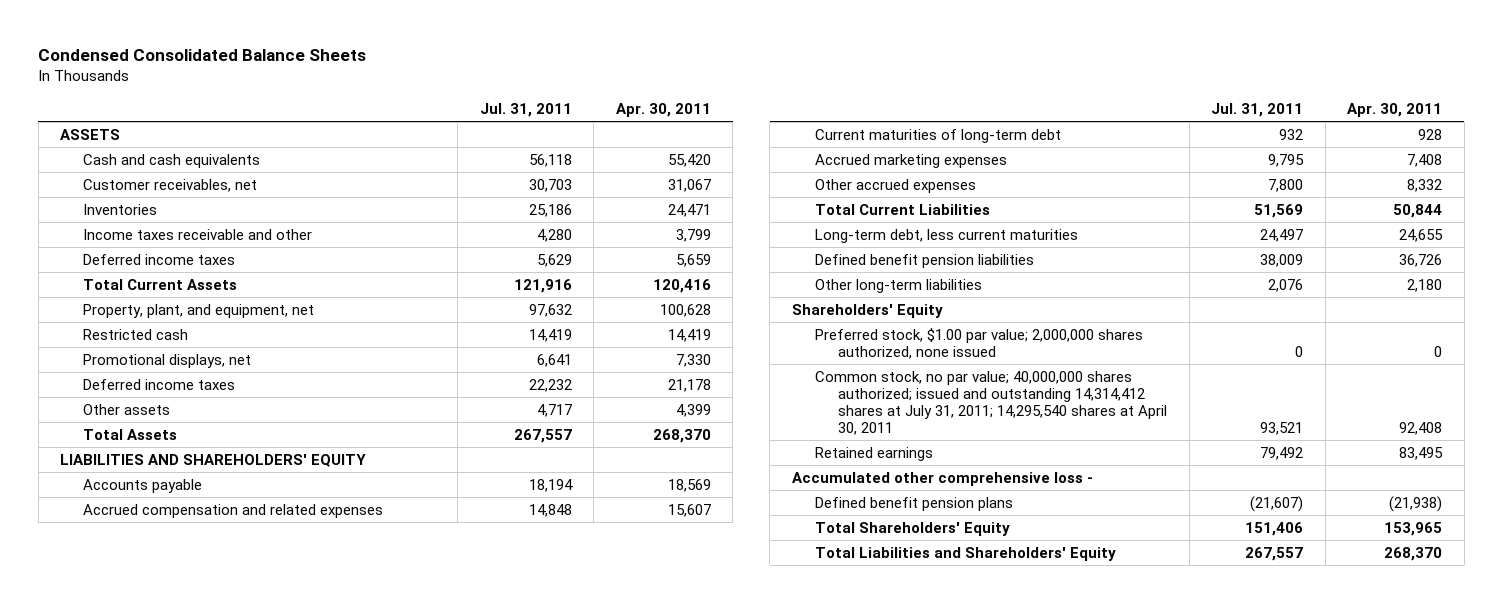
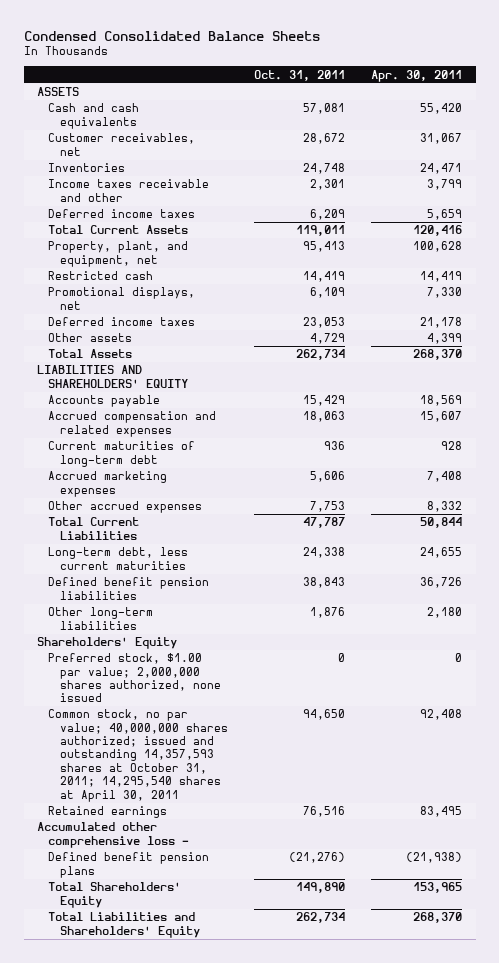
[479,103,572,118] Jul. 31, 2011 -> none
none -> [254,69,346,81] Oct. 31, 2011
[815,370,1168,436] Common stock, no par value; 40,000,000 shares authorized; issued and outstanding 14,314,412 shares at July 31, 2011; 14,295,540 shares at April 30, 2011 -> [48,709,228,802] Common stock, no par value; 40,000,000 shares authorized; issued and outstanding 14,357,593 shares at October 31, 2011; 14,295,540 shares at April 30, 2011

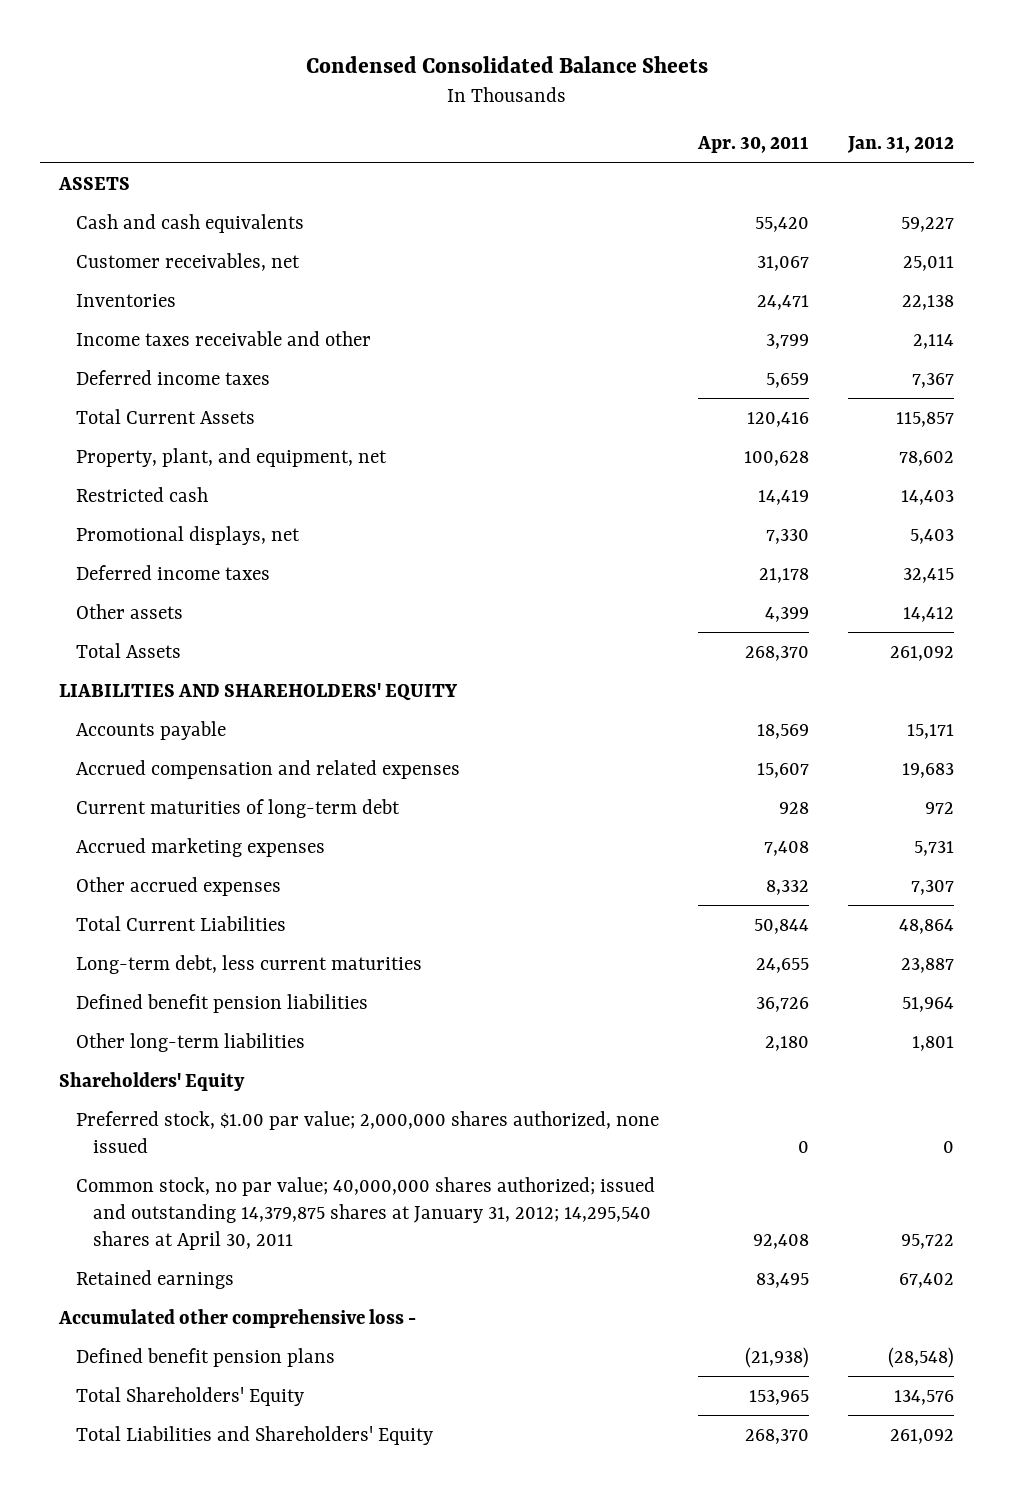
[254,69,346,81] Oct. 31, 2011 -> none
none -> [847,135,955,153] Jan. 31, 2012
[48,709,228,802] Common stock, no par value; 40,000,000 shares authorized; issued and outstanding 14,357,593 shares at October 31, 2011; 14,295,540 shares at April 30, 2011 -> [76,1176,656,1250] Common stock, no par value; 40,000,000 shares authorized; issued and outstanding 14,379,875 shares at January 31, 2012; 14,295,540 shares at April 30, 2011

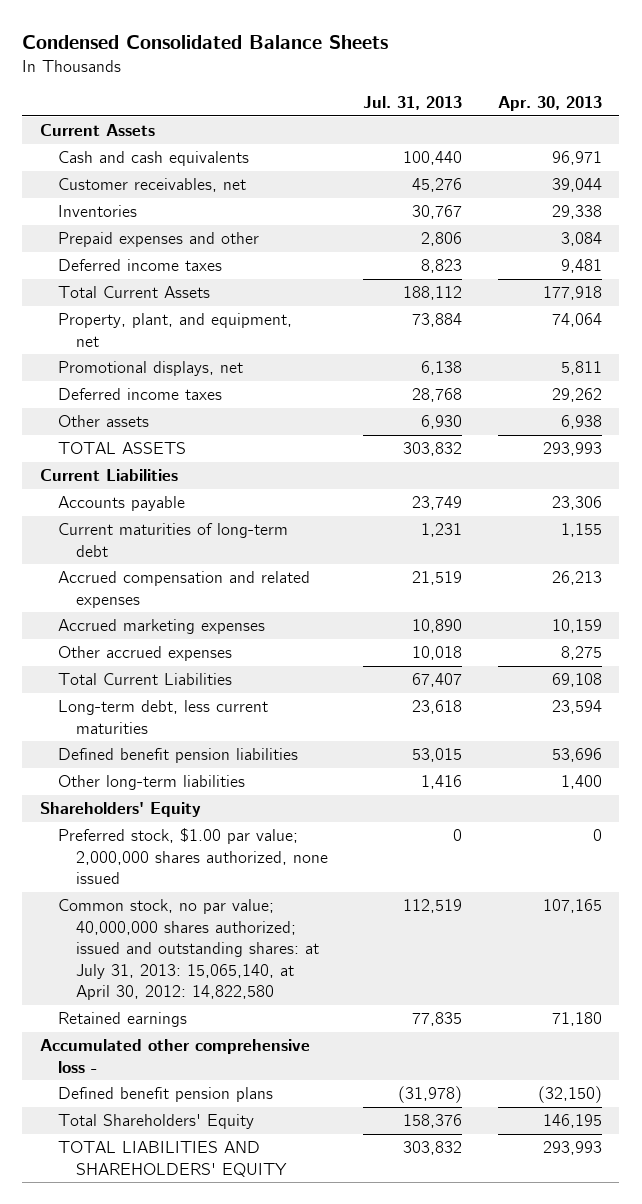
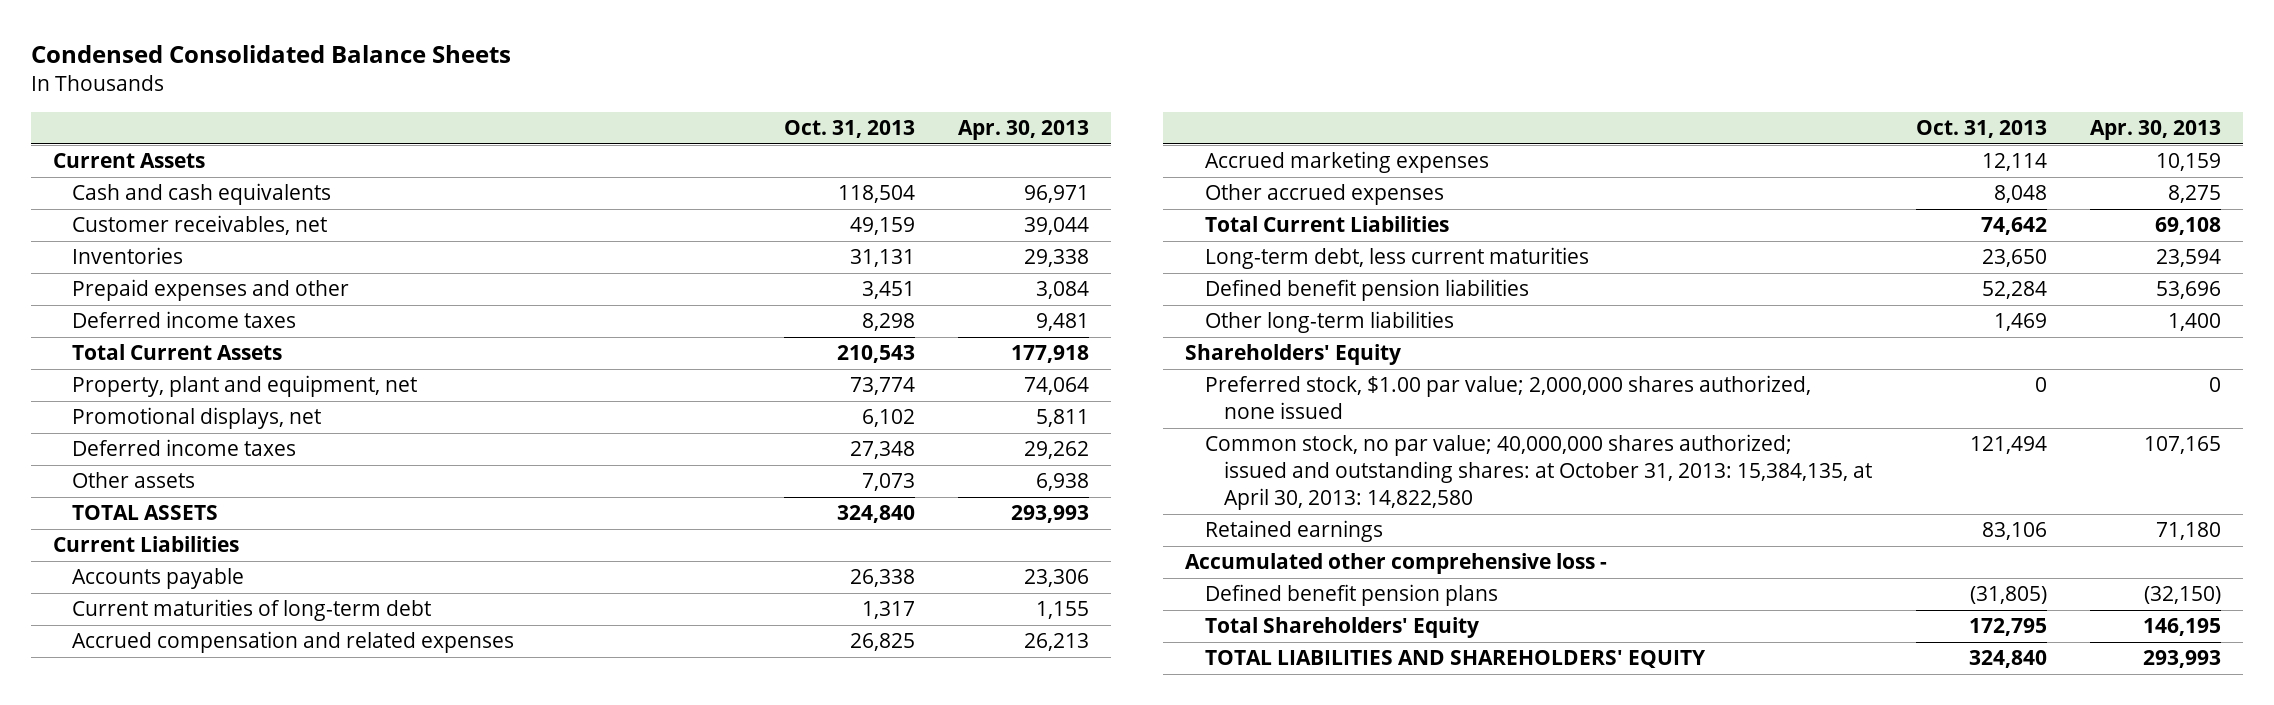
[363,96,463,111] Jul. 31, 2013 -> none
none -> [783,120,915,139] Oct. 31, 2013
[57,313,292,347] Property, plant, and equipment, net -> [72,375,418,398] Property, plant and equipment, net
[57,899,319,1001] Common stock, no par value; 40,000,000 shares authorized; issued and outstanding shares: at July 31, 2013: 15,065,140, at April 30, 2012: 14,822,580 -> [1204,434,1873,510] Common stock, no par value; 40,000,000 shares authorized; issued and outstanding shares: at October 31, 2013: 15,384,135, at April 30, 2013: 14,822,580

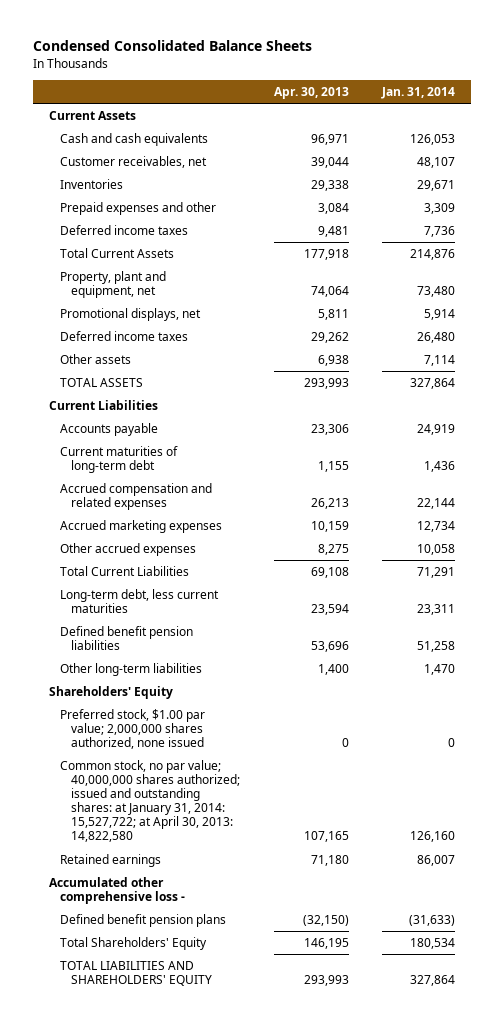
[783,120,915,139] Oct. 31, 2013 -> none
none -> [380,86,455,99] Jan. 31, 2014
[1204,434,1873,510] Common stock, no par value; 40,000,000 shares authorized; issued and outstanding shares: at October 31, 2013: 15,384,135, at April 30, 2013: 14,822,580 -> [60,760,241,843] Common stock, no par value; 40,000,000 shares authorized; issued and outstanding shares: at January 31, 2014: 15,527,722; at April 30, 2013: 14,822,580

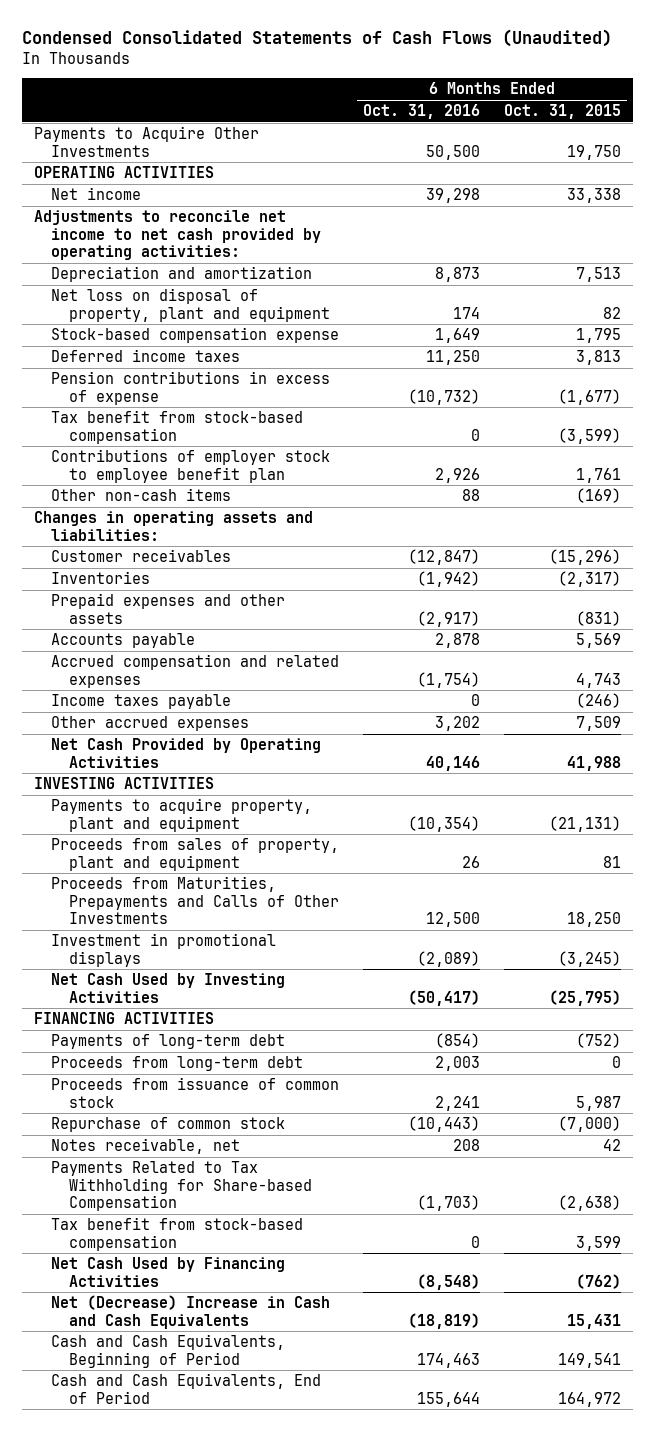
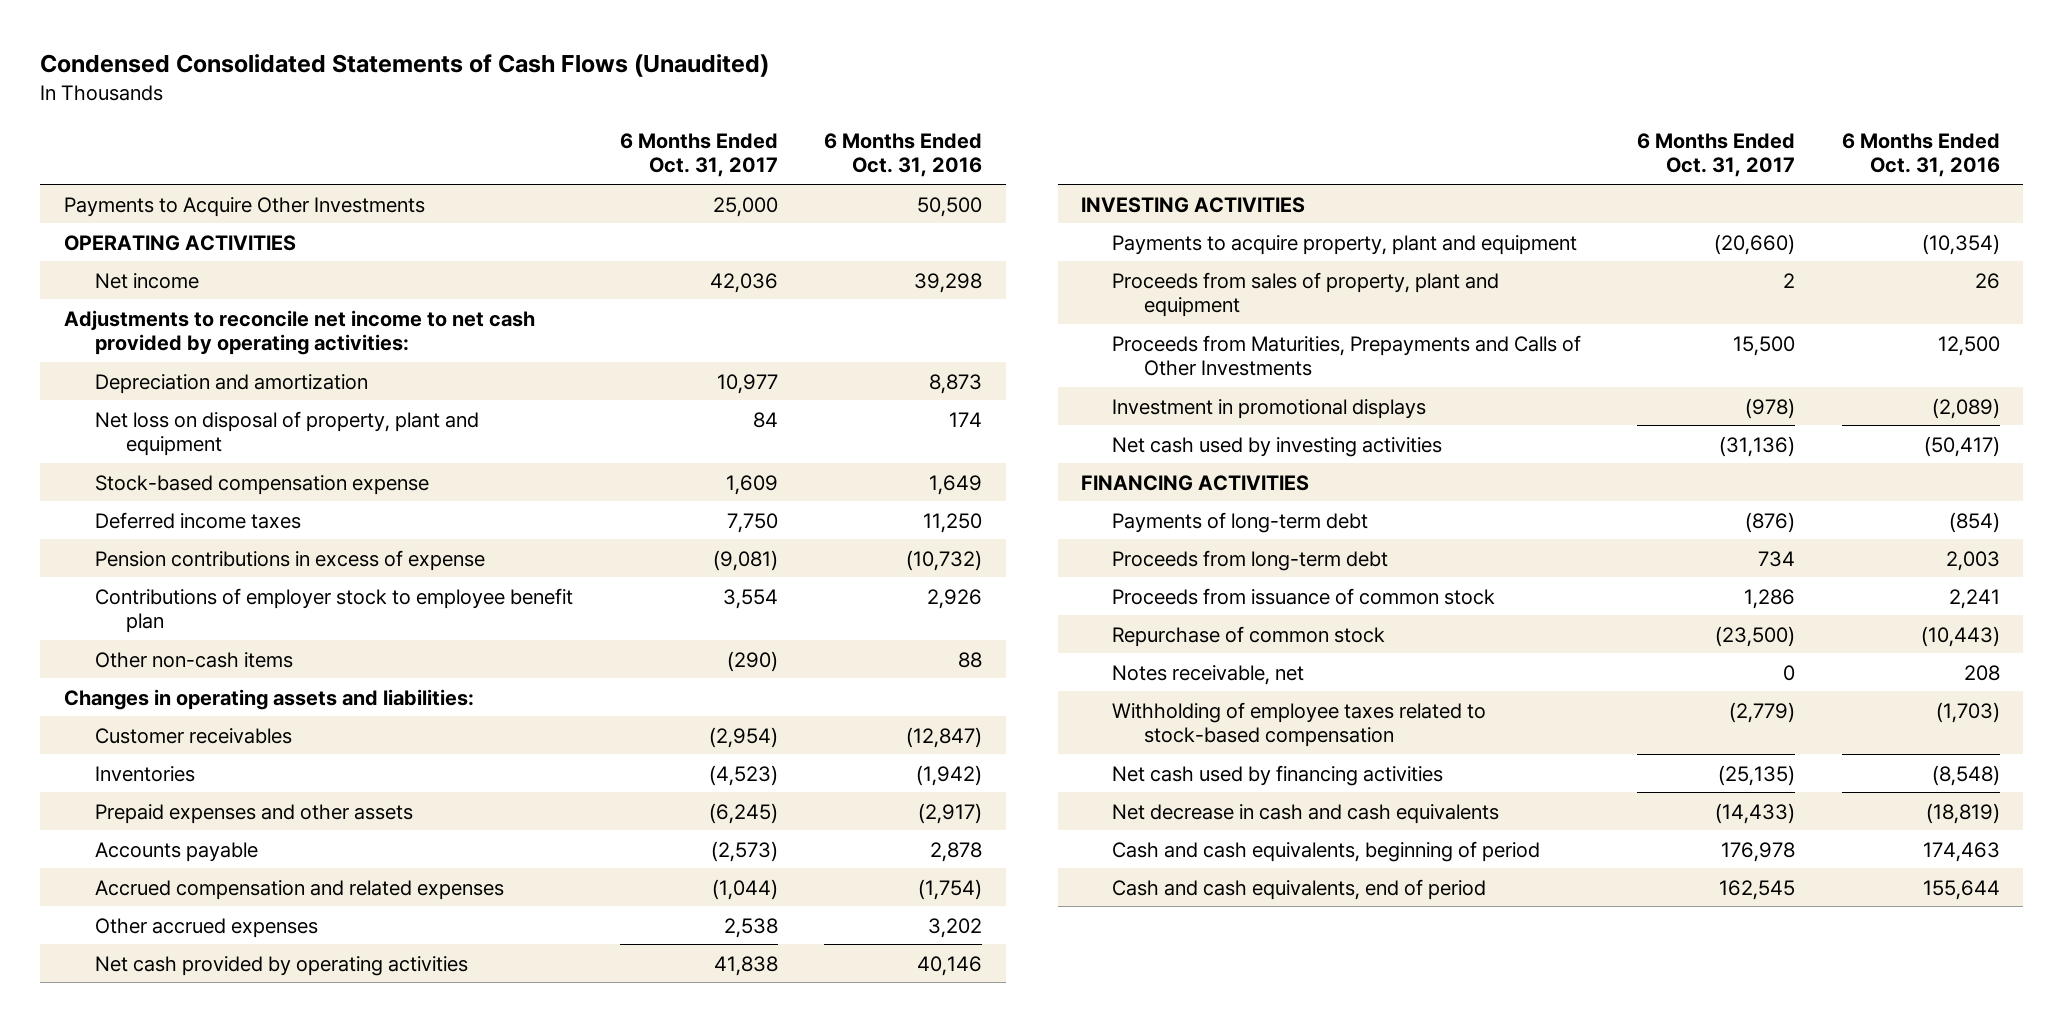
[504,104,622,120] Oct. 31, 2015 -> none
none -> [619,132,778,178] 6 Months Ended Oct. 31, 2017
[51,410,304,444] Tax benefit from stock-based compensation -> none
[51,694,232,710] Income taxes payable -> none
[51,738,322,768] Net Cash Provided by Operating Activities -> [94,955,468,976] Net cash provided by operating activities
[51,973,286,1003] Net Cash Used by Investing Activities -> [1112,436,1443,457] Net cash used by investing activities
[51,1217,304,1251] Tax benefit from stock-based compensation -> none
[51,1161,313,1212] Payments Related to Tax Withholding for Share-based Compensation -> [1112,701,1487,748] Withholding of employee taxes related to stock-based compensation
[51,1257,286,1287] Net Cash Used by Financing Activities -> [1112,764,1444,786] Net cash used by financing activities
[51,1295,331,1329] Net (Decrease) Increase in Cash and Cash Equivalents -> [1112,803,1500,824] Net decrease in cash and cash equivalents
[51,1334,286,1368] Cash and Cash Equivalents, Beginning of Period -> [1112,840,1541,862] Cash and cash equivalents, beginning of period
[51,1373,322,1404] Cash and Cash Equivalents, End of Period -> [1112,878,1487,900] Cash and cash equivalents, end of period

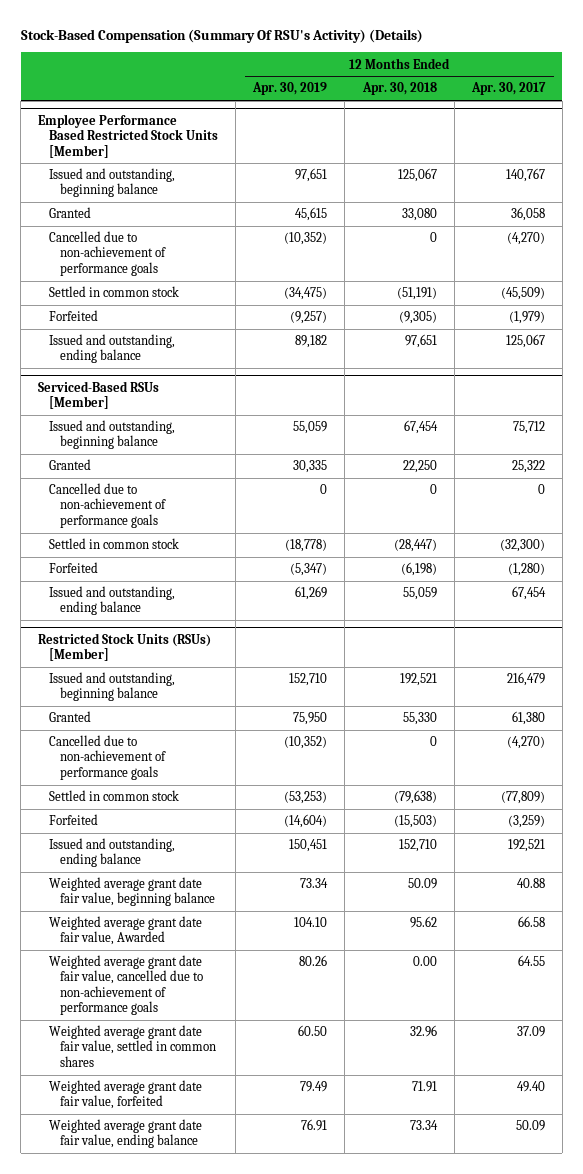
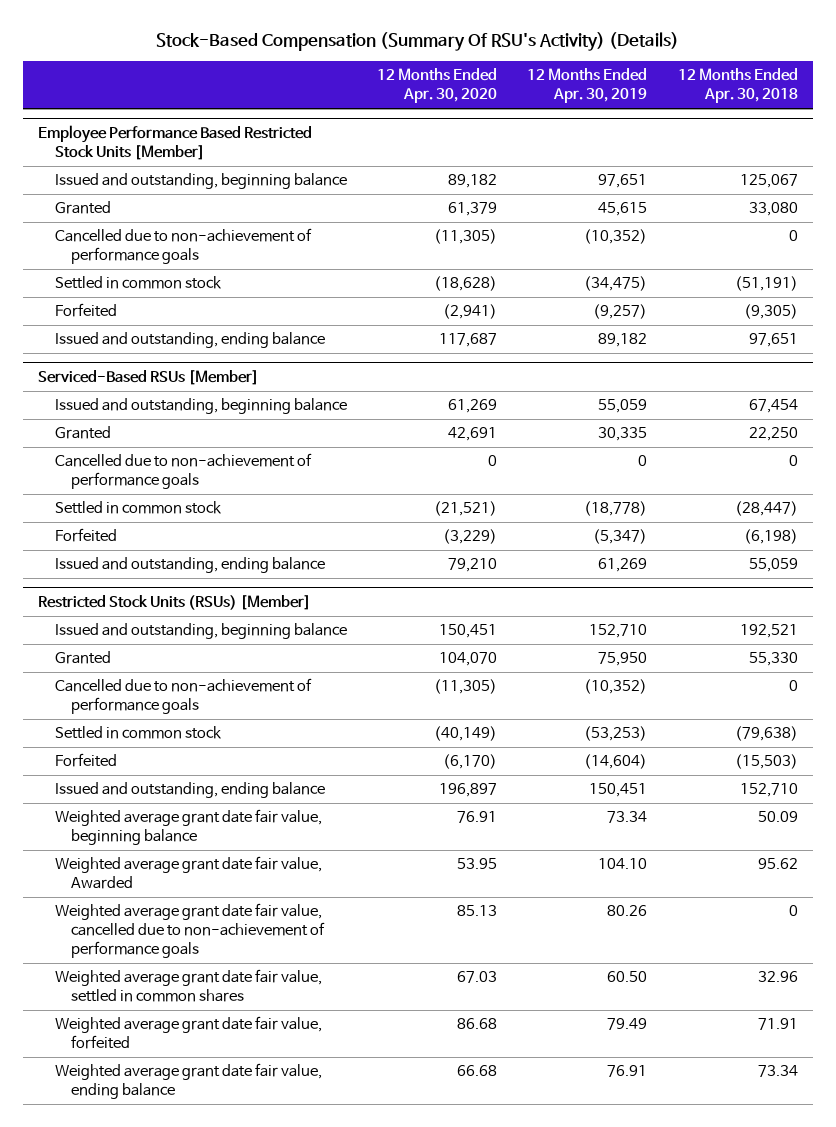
[470,82,546,96] Apr. 30, 2017 -> none
none -> [377,68,498,104] 12 Months Ended Apr. 30, 2020
[412,956,437,967] 0.00 -> [788,905,798,917] 0

